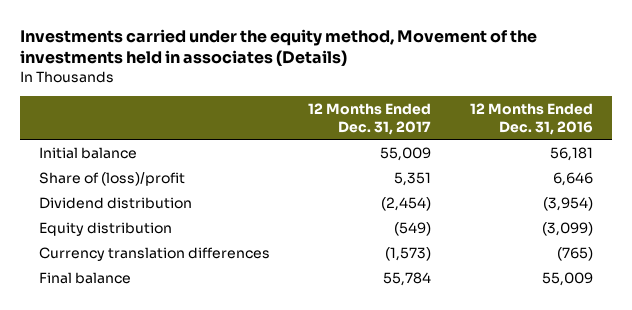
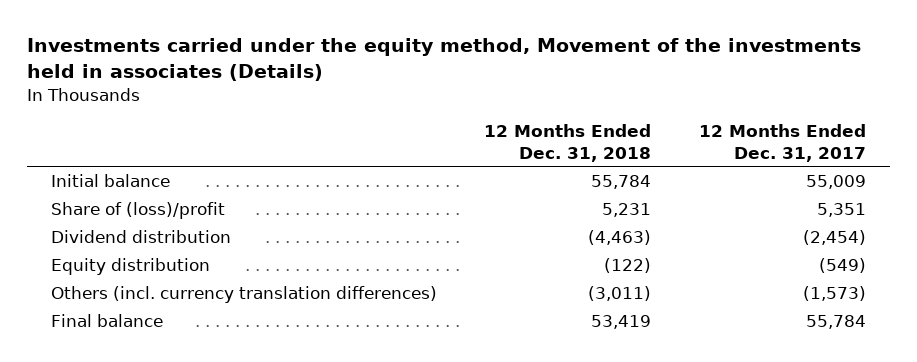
[469,103,593,135] 12 Months Ended Dec. 31, 2016 -> none
none -> [484,124,652,162] 12 Months Ended Dec. 31, 2018
[39,246,271,261] Currency translation differences -> [50,285,437,303] Others (incl. currency translation differences)

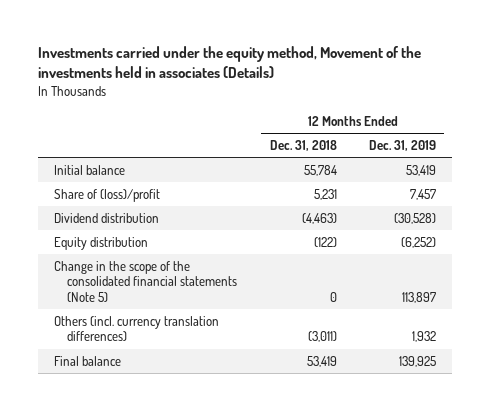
[699,124,867,162] 12 Months Ended Dec. 31, 2017 -> none
none -> [369,140,437,152] Dec. 31, 2019
none -> [53,260,238,303] Change in the scope of the consolidated financial statements (Note 5)

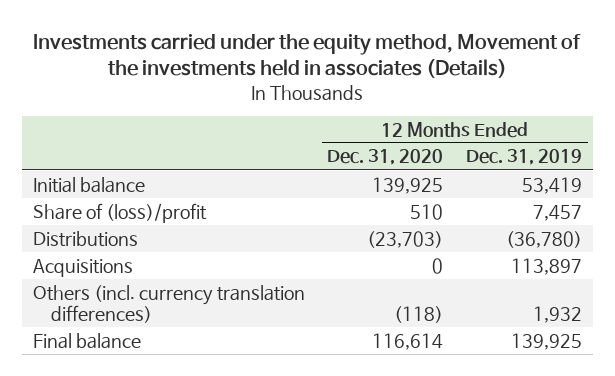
[269,140,337,152] Dec. 31, 2018 -> none
none -> [327,149,444,166] Dec. 31, 2020
[53,236,148,250] Equity distribution -> none
[53,212,159,223] Dividend distribution -> [32,230,138,247] Distributions
[394,212,437,224] (30,528) -> [505,230,582,248] (36,780)
[53,260,238,303] Change in the scope of the consolidated financial statements (Note 5) -> [32,258,133,277] Acquisitions

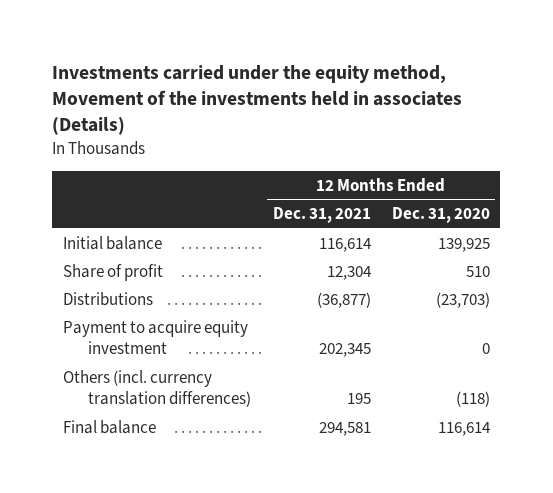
[465,149,582,166] Dec. 31, 2019 -> none
none -> [272,207,371,224] Dec. 31, 2021
[32,202,207,223] Share of (loss)/profit -> [62,263,163,281] Share of profit
[32,258,133,277] Acquisitions -> [62,319,248,355] Payment to acquire equity investment

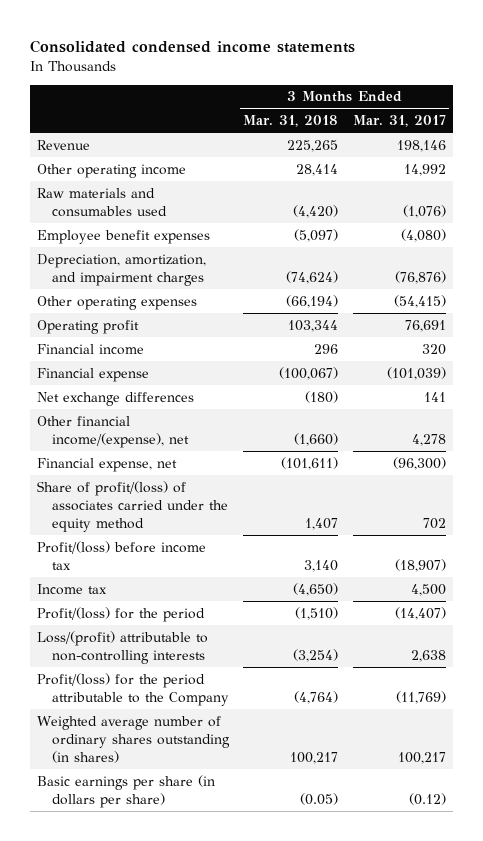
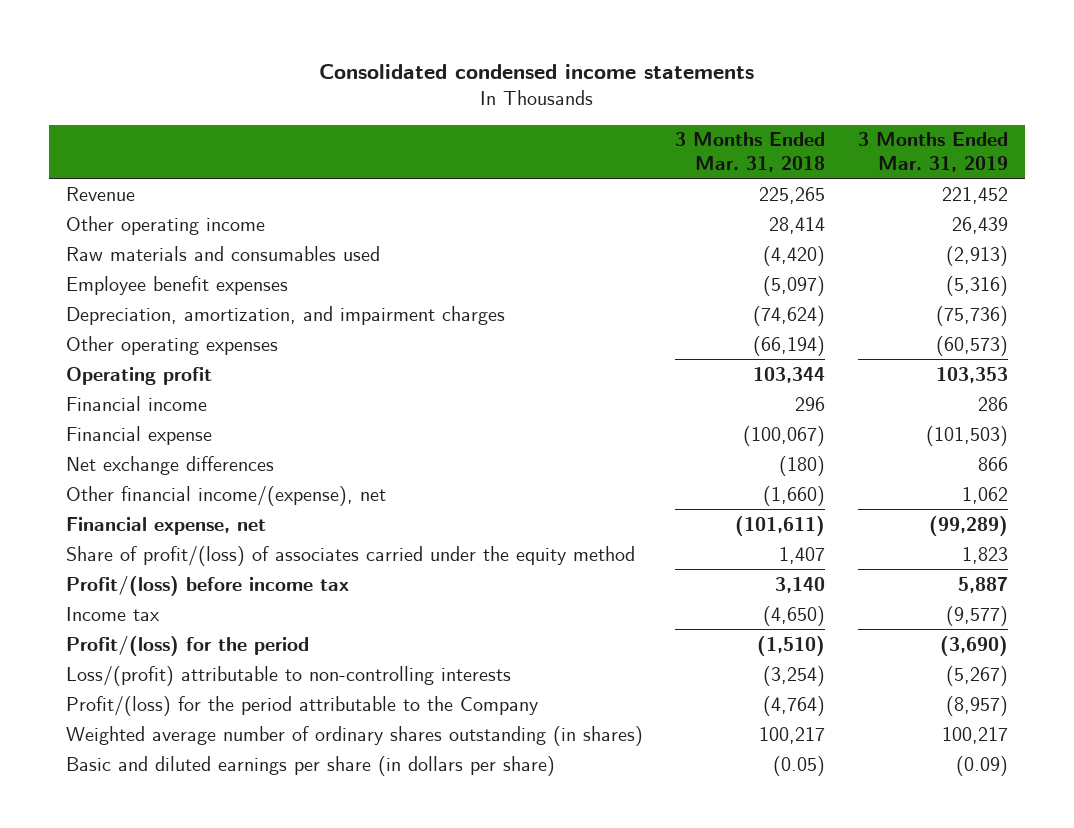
[352,115,446,128] Mar. 31, 2017 -> none
none -> [858,132,1009,172] 3 Months Ended Mar. 31, 2019
[36,774,215,808] Basic earnings per share (in dollars per share) -> [65,755,555,776] Basic and diluted earnings per share (in dollars per share)

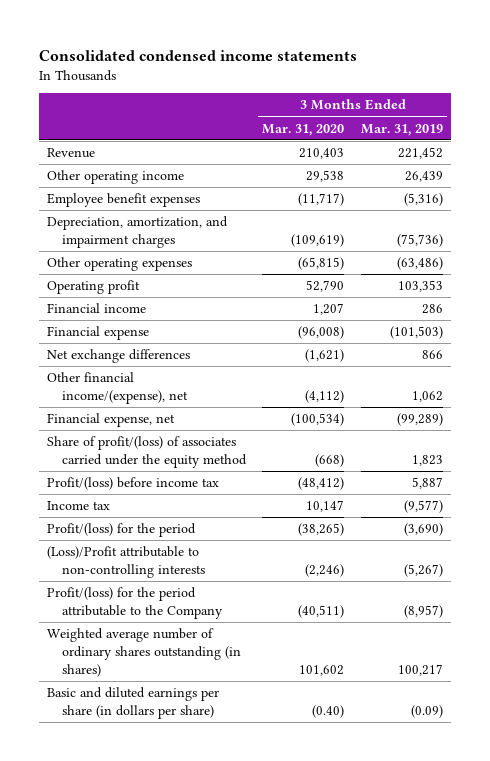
[675,132,826,172] 3 Months Ended Mar. 31, 2018 -> none
none -> [262,123,345,136] Mar. 31, 2020
[65,245,380,261] Raw materials and consumables used -> none
[936,335,1009,356] (60,573) -> [397,257,444,271] (63,486)
[65,665,511,686] Loss/(profit) attributable to non-controlling interests -> [47,546,205,579] (Loss)/Profit attributable to non-controlling interests

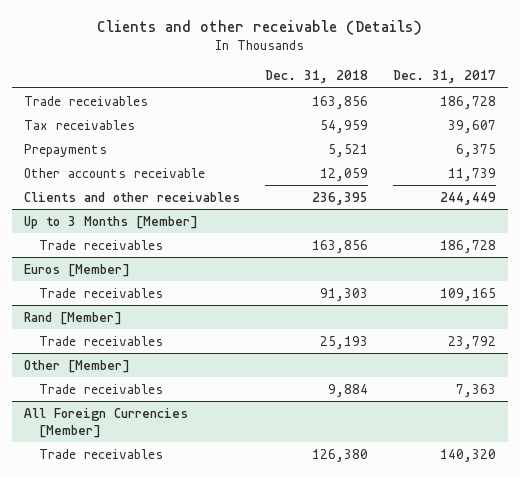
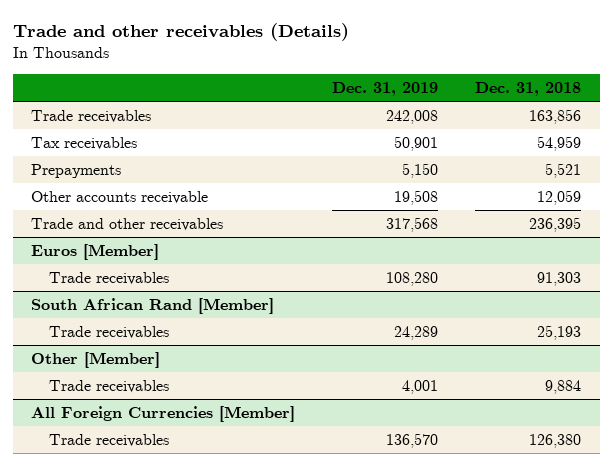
[96,20,422,36] Clients and other receivable (Details) -> [12,22,349,41] Trade and other receivables (Details)
[392,70,496,84] Dec. 31, 2017 -> none
none -> [332,81,439,96] Dec. 31, 2019
[24,215,199,229] Up to 3 Months [Member] -> none
[38,239,163,250] Trade receivables -> none
[24,191,241,202] Clients and other receivables -> [31,218,224,232] Trade and other receivables
[24,311,123,325] Rand [Member] -> [31,298,275,315] South African Rand [Member]

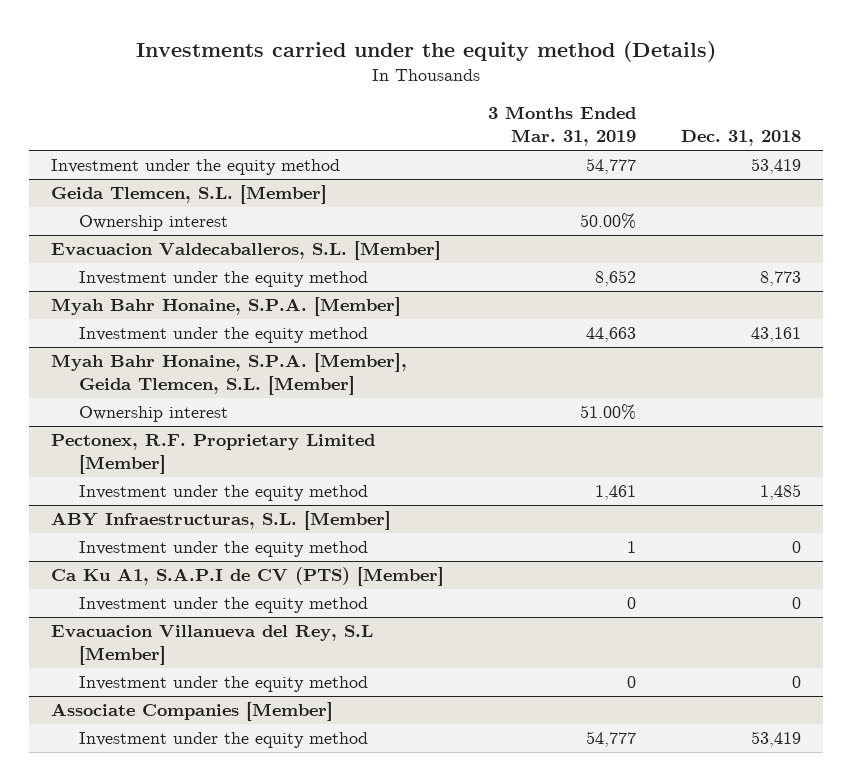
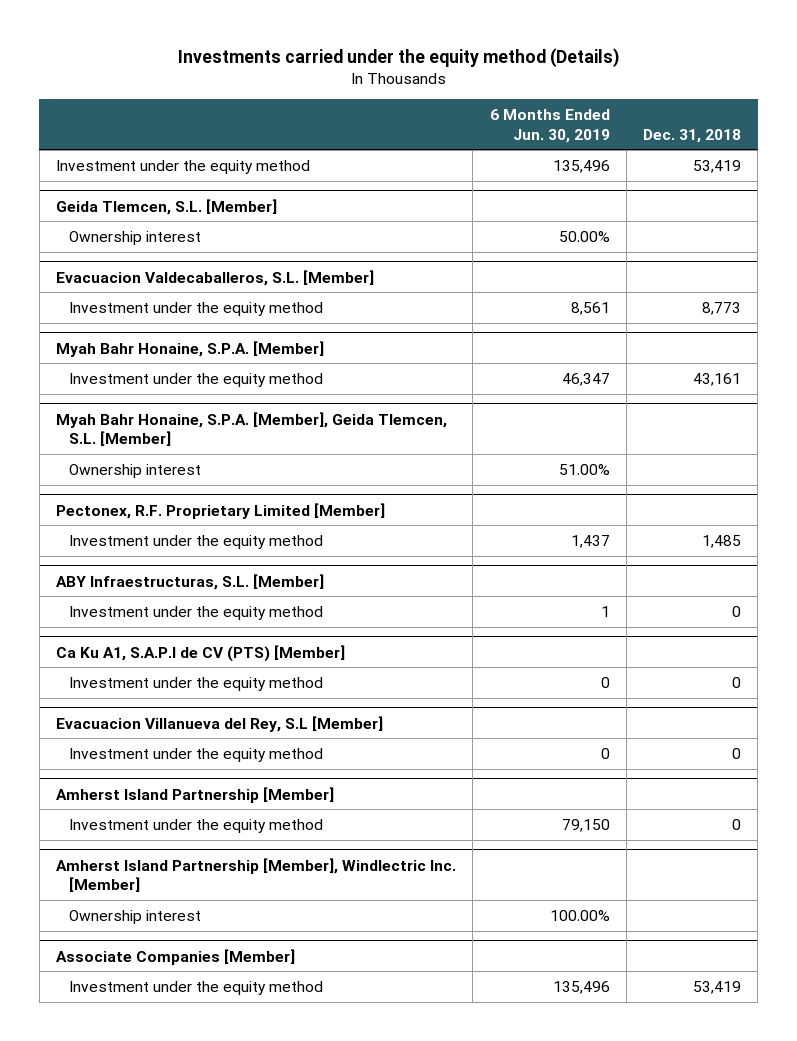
[488,106,637,147] 3 Months Ended Mar. 31, 2019 -> none
none -> [489,108,610,143] 6 Months Ended Jun. 30, 2019
none -> [56,786,335,803] Amherst Island Partnership [Member]
none -> [68,818,323,833] Investment under the equity method
none -> [56,857,457,893] Amherst Island Partnership [Member], Windlectric Inc. [Member]
none -> [68,909,201,924] Ownership interest

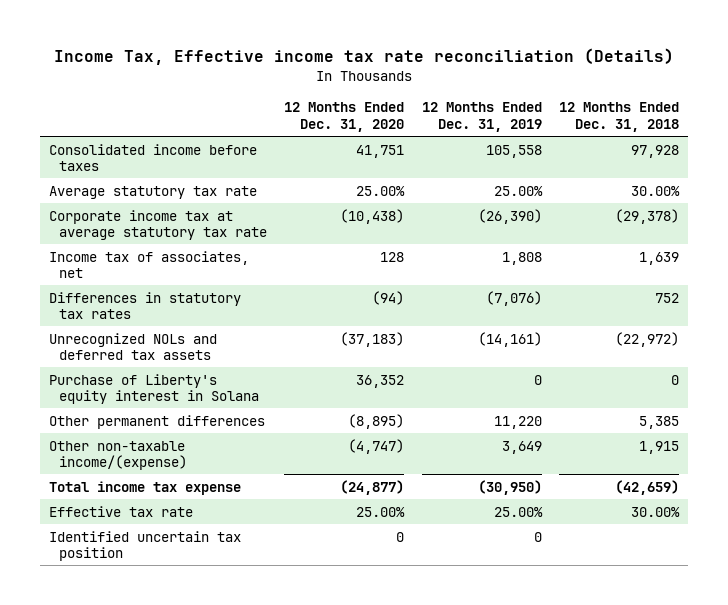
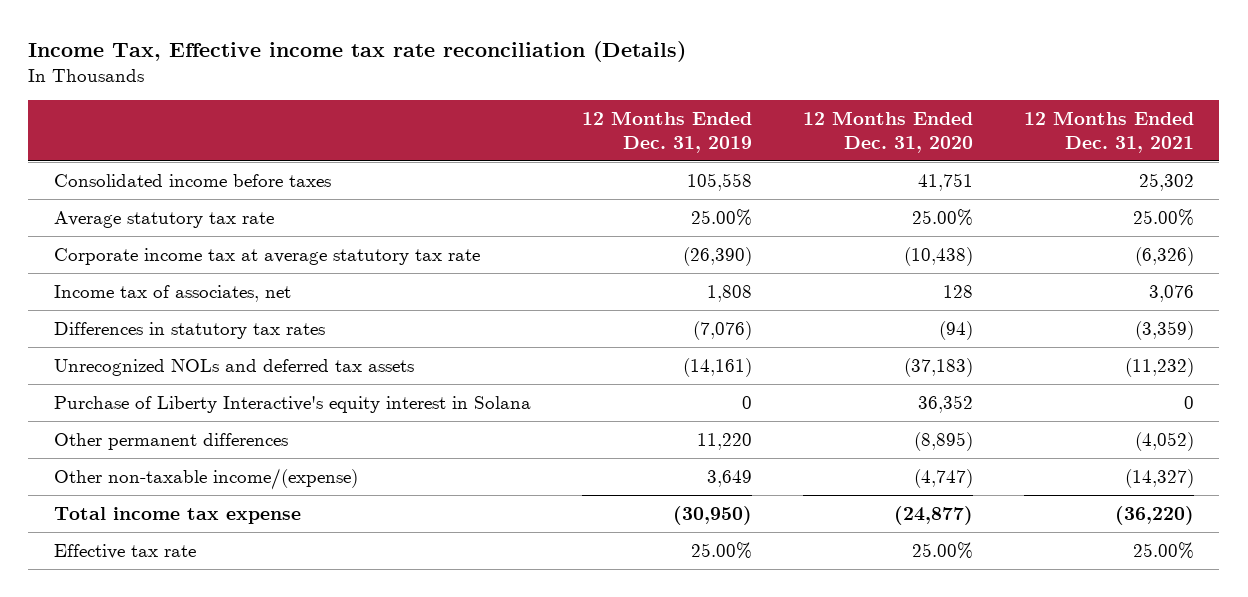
[558,102,679,132] 12 Months Ended Dec. 31, 2018 -> none
none -> [1023,111,1194,153] 12 Months Ended Dec. 31, 2021
[48,373,259,404] Purchase of Liberty's equity interest in Solana -> [53,395,531,413] Purchase of Liberty Interactive's equity interest in Solana
[48,530,241,561] Identified uncertain tax position -> none

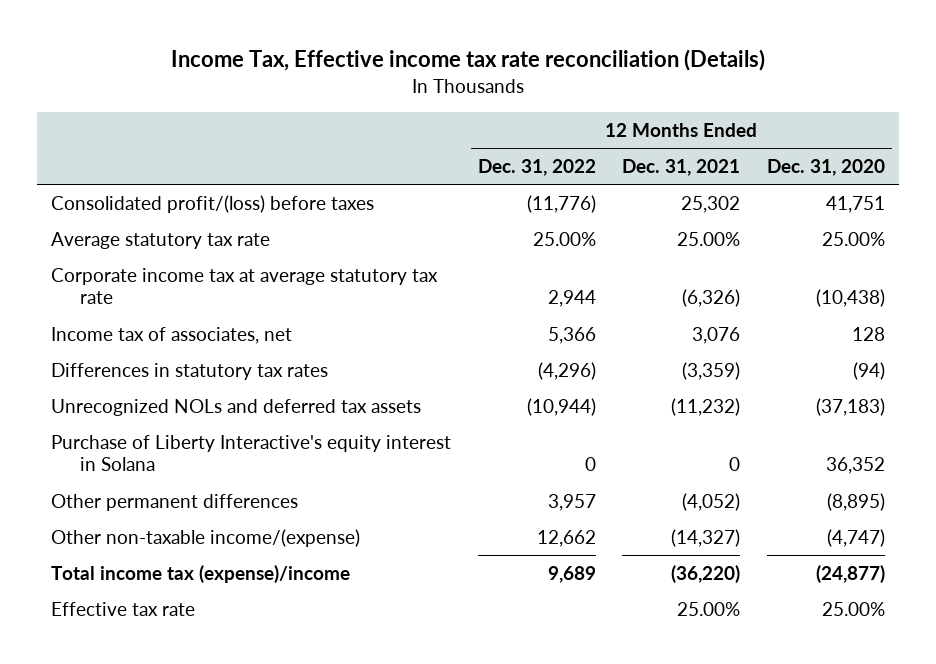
[581,111,752,153] 12 Months Ended Dec. 31, 2019 -> none
none -> [477,159,596,177] Dec. 31, 2022
[53,173,331,187] Consolidated income before taxes -> [50,194,374,213] Consolidated profit/(loss) before taxes
[53,506,301,524] Total income tax expense -> [50,564,350,583] Total income tax (expense)/income

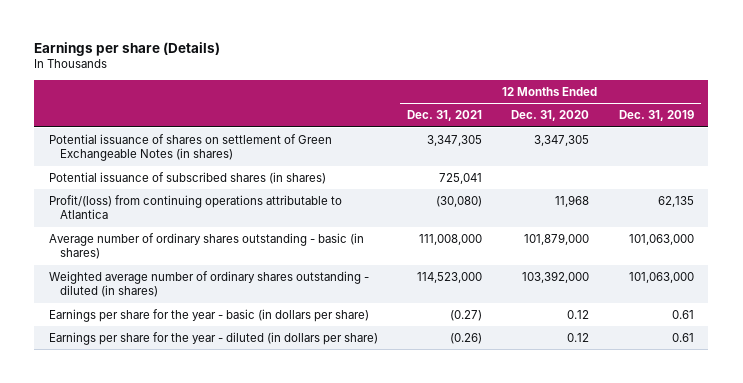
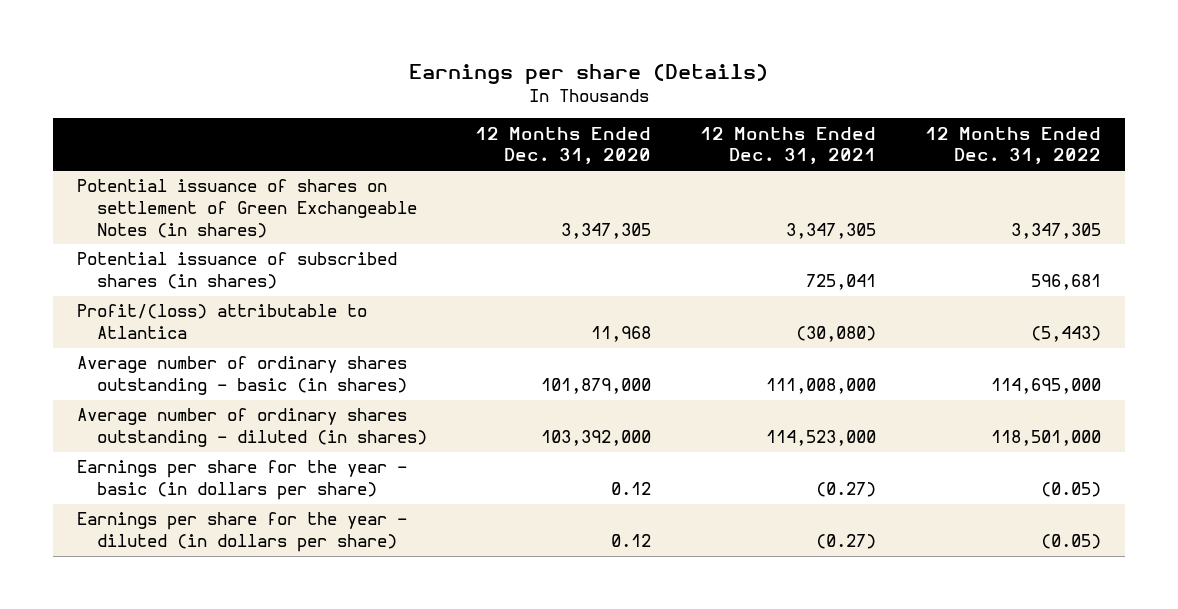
[618,110,694,122] Dec. 31, 2019 -> none
none -> [924,126,1101,165] 12 Months Ended Dec. 31, 2022
[48,194,342,220] Profit/(loss) from continuing operations attributable to Atlantica -> [77,304,368,340] Profit/(loss) attributable to Atlantica
[48,270,369,298] Weighted average number of ordinary shares outstanding - diluted (in shares) -> [77,408,427,448] Average number of ordinary shares outstanding - diluted (in shares)
[450,332,483,344] (0.26) -> [815,534,876,550] (0.27)

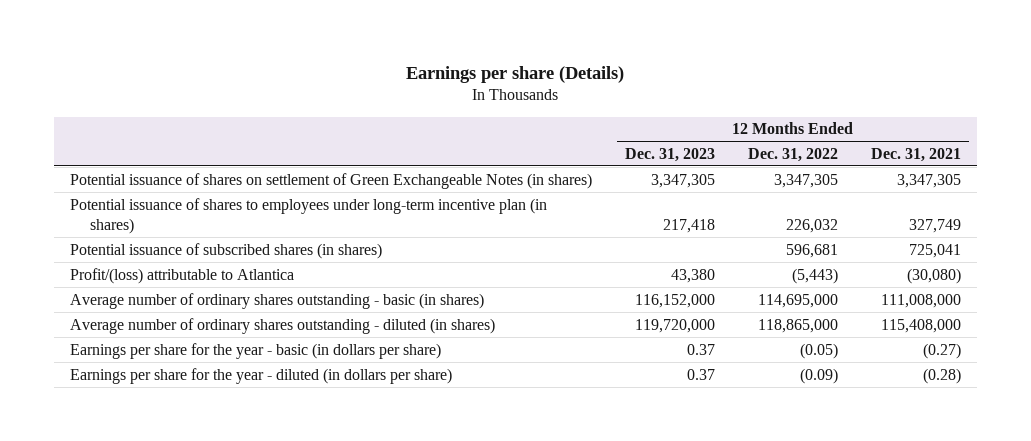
[475,126,652,165] 12 Months Ended Dec. 31, 2020 -> none
none -> [624,147,715,162] Dec. 31, 2023
none -> [69,197,547,234] Potential issuance of shares to employees under long-term incentive plan (in shares)
[765,430,876,447] 114,523,000 -> [880,318,961,333] 115,408,000
[990,430,1101,447] 118,501,000 -> [757,318,838,333] 118,865,000
[815,534,876,550] (0.27) -> [922,367,961,384] (0.28)
[1040,534,1101,550] (0.05) -> [799,367,838,384] (0.09)

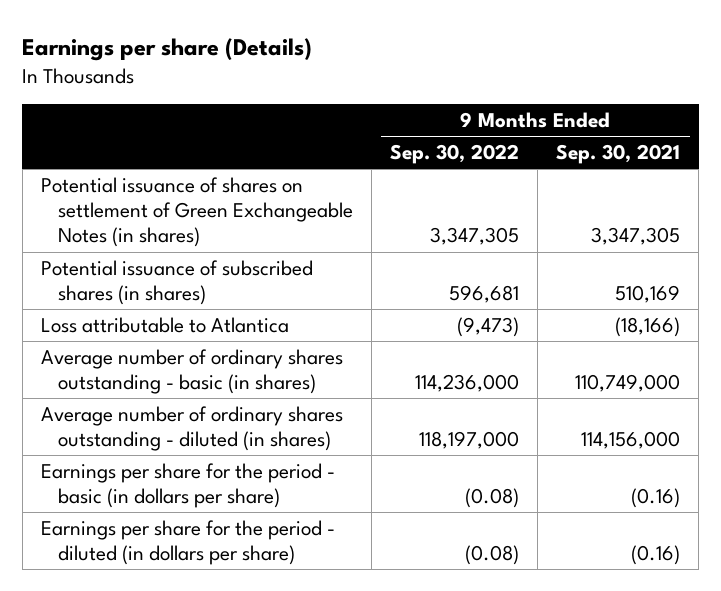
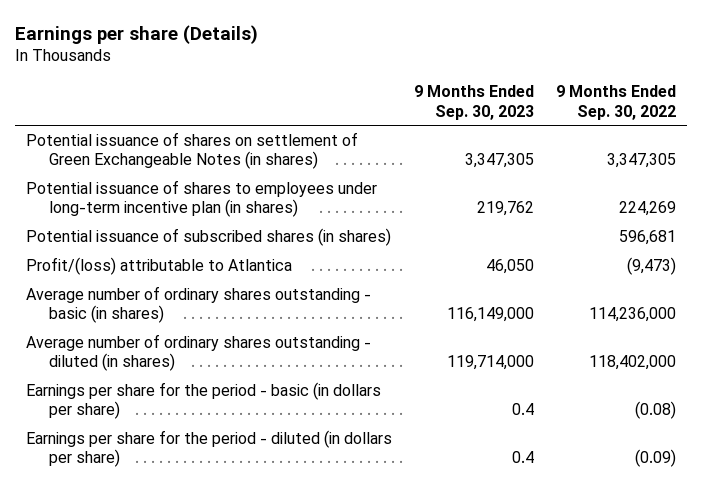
[556,144,681,165] Sep. 30, 2021 -> none
none -> [413,85,534,120] 9 Months Ended Sep. 30, 2023
none -> [26,180,378,218] Potential issuance of shares to employees under long-term incentive plan (in shares)
[40,317,289,334] Loss attributable to Atlantica -> [26,257,293,276] Profit/(loss) attributable to Atlantica
[419,431,520,450] 118,197,000 -> [588,355,676,371] 118,402,000
[465,545,520,566] (0.08) -> [634,449,676,468] (0.09)

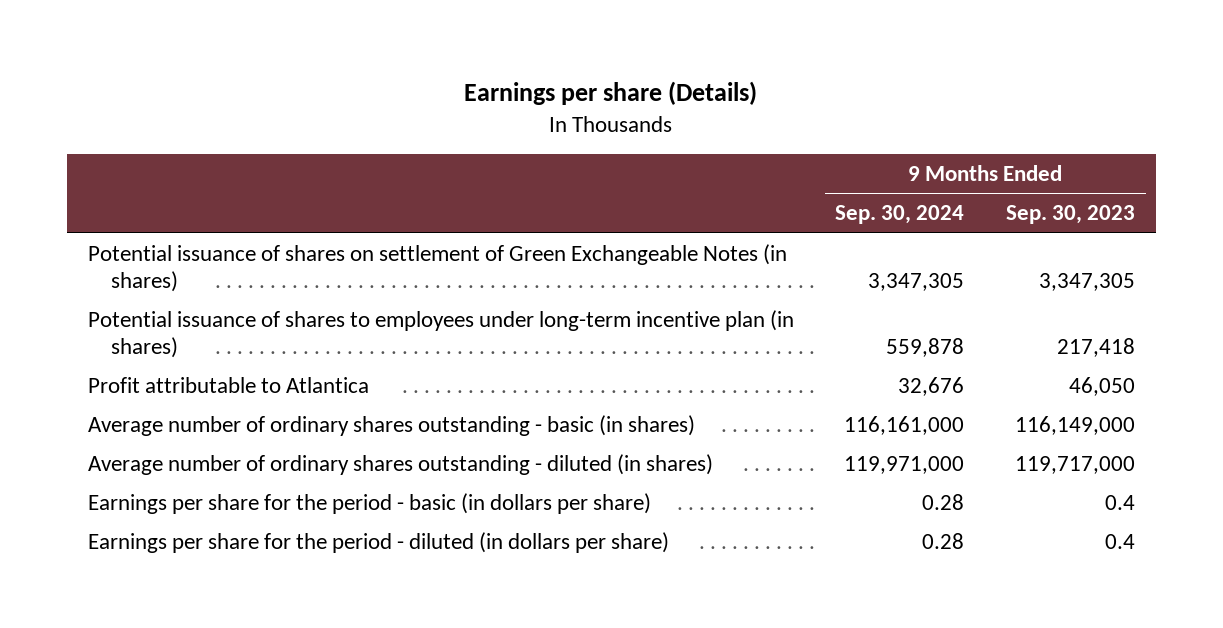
[555,85,676,120] 9 Months Ended Sep. 30, 2022 -> none
none -> [835,205,965,225] Sep. 30, 2024
[26,228,392,247] Potential issuance of subscribed shares (in shares) -> none
[476,201,534,217] 219,762 -> [1057,337,1136,357] 217,418
[26,257,293,276] Profit/(loss) attributable to Atlantica -> [87,376,369,393] Profit attributable to Atlantica
[446,355,534,371] 119,714,000 -> [1015,455,1136,474] 119,717,000

